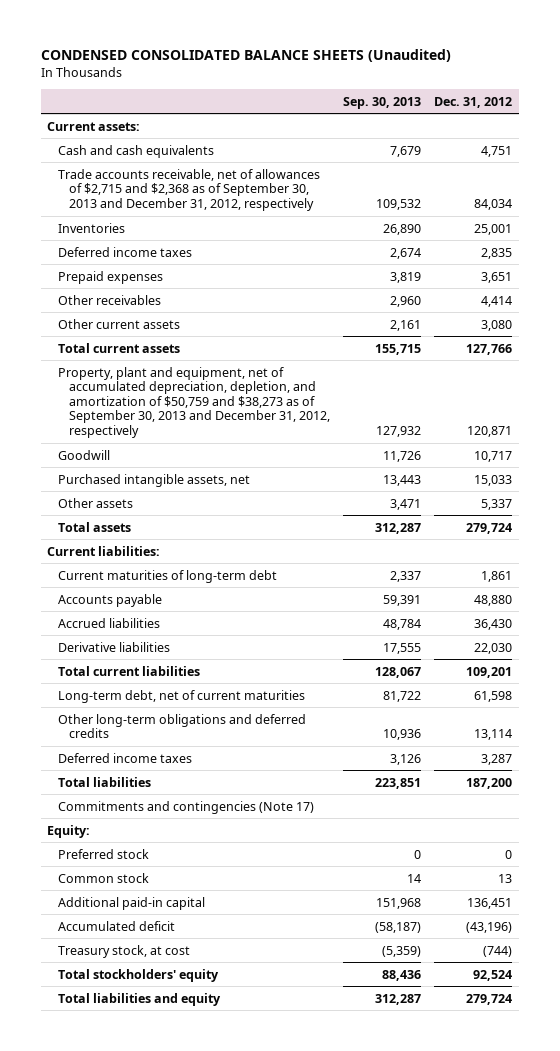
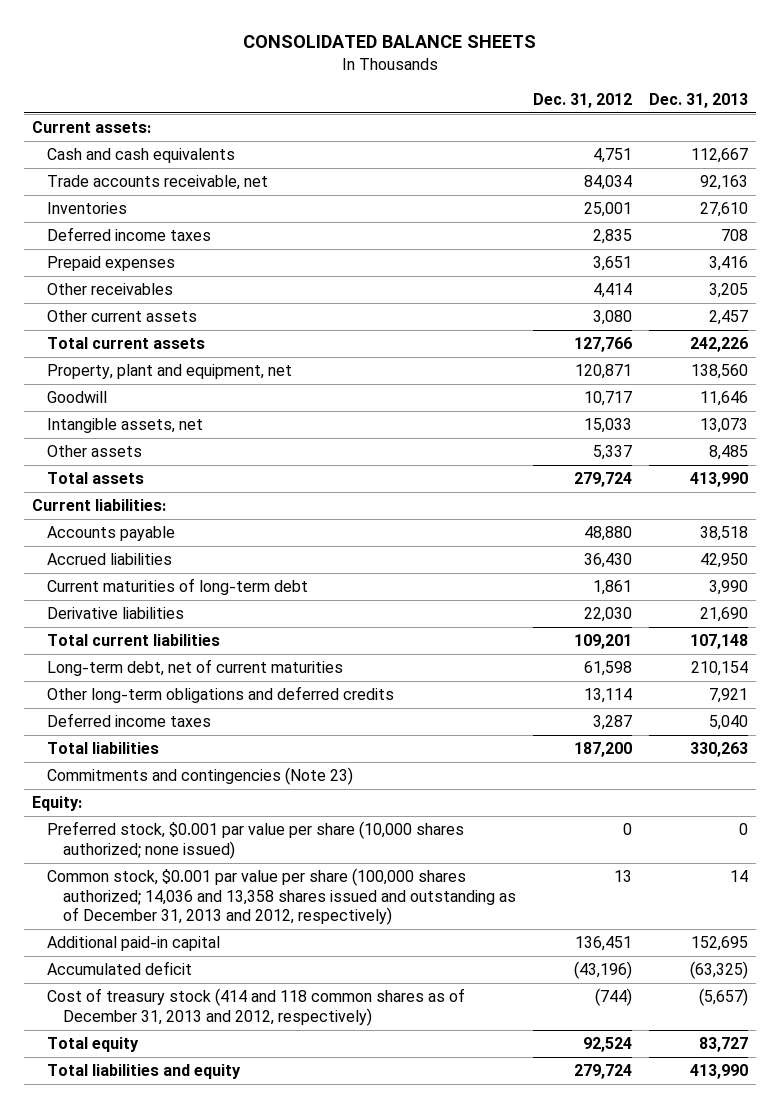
[40,49,451,63] CONDENSED CONSOLIDATED BALANCE SHEETS (Unaudited) -> [242,35,536,49] CONSOLIDATED BALANCE SHEETS
[342,96,421,109] Sep. 30, 2013 -> none
none -> [648,92,748,108] Dec. 31, 2013
[58,168,321,211] Trade accounts receivable, net of allowances of $2,715 and $2,368 as of September 30, 2013 and December 31, 2012, respectively -> [47,175,269,191] Trade accounts receivable, net
[58,366,330,438] Property, plant and equipment, net of accumulated depreciation, depletion, and amortization of $50,759 and $38,273 as of September 30, 2013 and December 31, 2012, respectively -> [47,364,293,380] Property, plant and equipment, net
[58,473,251,487] Purchased intangible assets, net -> [47,418,204,434] Intangible assets, net
[58,569,278,583] Current maturities of long-term debt -> [47,578,309,596] Current maturities of long-term debt
[58,800,315,814] Commitments and contingencies (Note 17) -> [47,767,354,786] Commitments and contingencies (Note 23)
[58,848,150,859] Preferred stock -> [47,821,465,859] Preferred stock, $0.001 par value per share (10,000 shares authorized; none issued)
[58,872,150,883] Common stock -> [47,868,516,925] Common stock, $0.001 par value per share (100,000 shares authorized; 14,036 and 13,358 shares issued and outstanding as of December 31, 2013 and 2012, respectively)
[58,944,191,958] Treasury stock, at cost -> [47,988,466,1026] Cost of treasury stock (414 and 118 common shares as of December 31, 2013 and 2012, respectively)
[58,968,220,982] Total stockholders' equity -> [47,1037,140,1053] Total equity

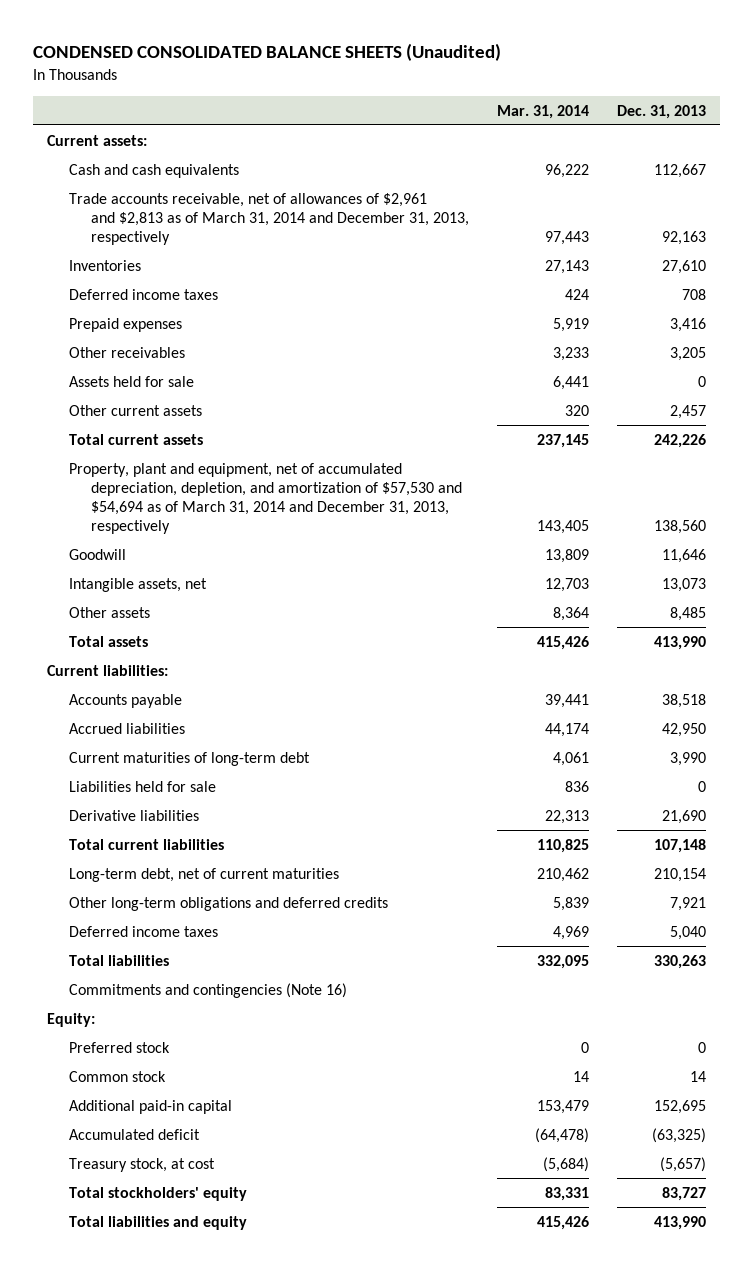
[242,35,536,49] CONSOLIDATED BALANCE SHEETS -> [32,42,501,61] CONDENSED CONSOLIDATED BALANCE SHEETS (Unaudited)
[532,92,632,108] Dec. 31, 2012 -> none
none -> [496,104,589,119] Mar. 31, 2014
[47,175,269,191] Trade accounts receivable, net -> [68,192,469,245] Trade accounts receivable, net of allowances of $2,961 and $2,813 as of March 31, 2014 and December 31, 2013, respectively
none -> [68,375,194,387] Assets held for sale
[47,364,293,380] Property, plant and equipment, net -> [68,462,462,534] Property, plant and equipment, net of accumulated depreciation, depletion, and amortization of $57,530 and $54,694 as of March 31, 2014 and December 31, 2013, respectively
none -> [68,780,216,792] Liabilities held for sale
[47,767,354,786] Commitments and contingencies (Note 23) -> [68,982,347,998] Commitments and contingencies (Note 16)
[47,821,465,859] Preferred stock, $0.001 par value per share (10,000 shares authorized; none issued) -> [68,1041,170,1053] Preferred stock
[47,868,516,925] Common stock, $0.001 par value per share (100,000 shares authorized; 14,036 and 13,358 shares issued and outstanding as of December 31, 2013 and 2012, respectively) -> [68,1070,166,1082] Common stock
[47,988,466,1026] Cost of treasury stock (414 and 118 common shares as of December 31, 2013 and 2012, respectively) -> [68,1157,215,1172] Treasury stock, at cost
[47,1037,140,1053] Total equity -> [68,1186,247,1201] Total stockholders' equity

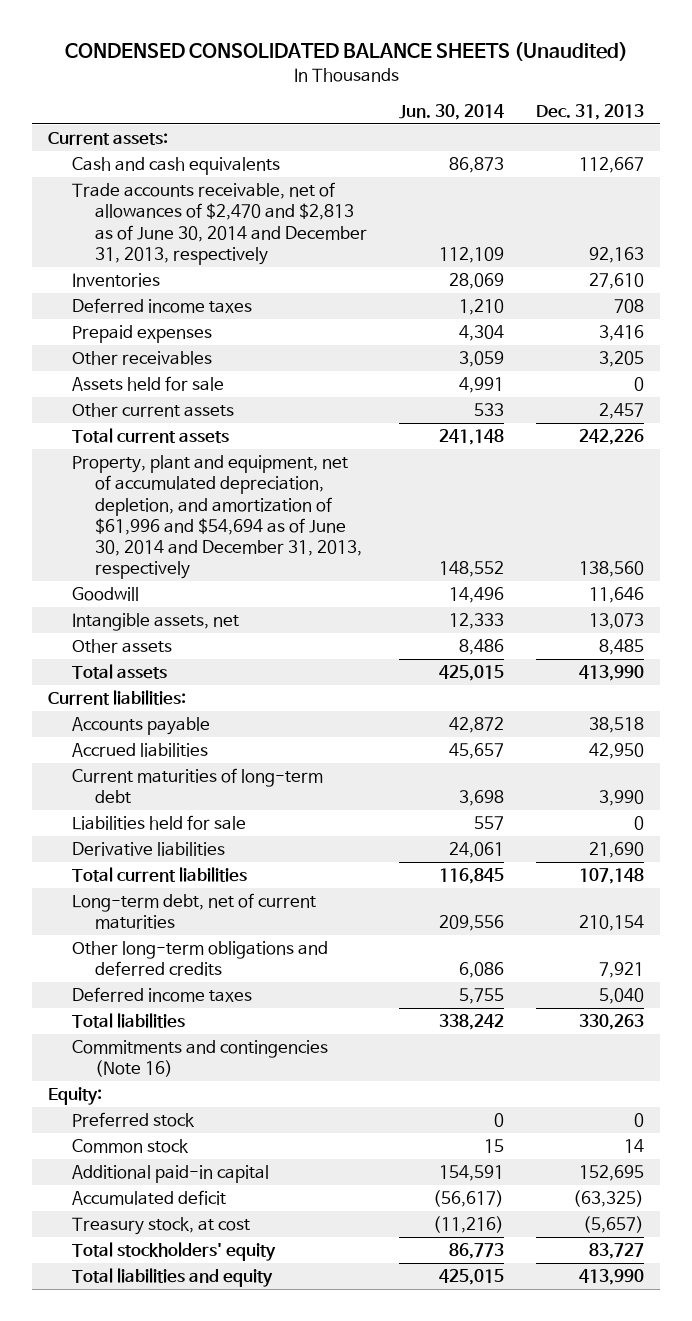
[496,104,589,119] Mar. 31, 2014 -> none
none -> [399,103,505,120] Jun. 30, 2014
[68,192,469,245] Trade accounts receivable, net of allowances of $2,961 and $2,813 as of March 31, 2014 and December 31, 2013, respectively -> [71,182,368,265] Trade accounts receivable, net of allowances of $2,470 and $2,813 as of June 30, 2014 and December 31, 2013, respectively
[68,462,462,534] Property, plant and equipment, net of accumulated depreciation, depletion, and amortization of $57,530 and $54,694 as of March 31, 2014 and December 31, 2013, respectively -> [71,455,363,580] Property, plant and equipment, net of accumulated depreciation, depletion, and amortization of $61,996 and $54,694 as of June 30, 2014 and December 31, 2013, respectively

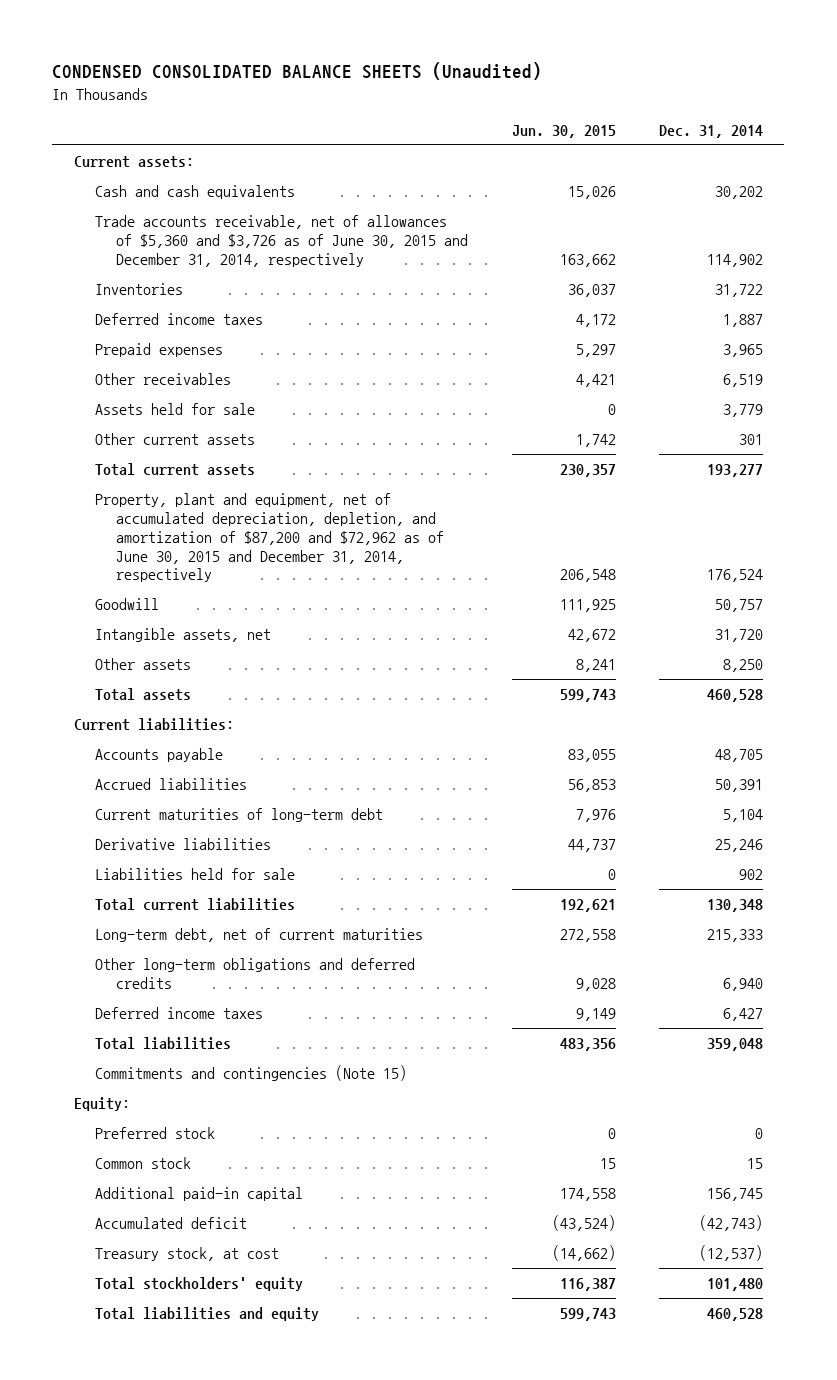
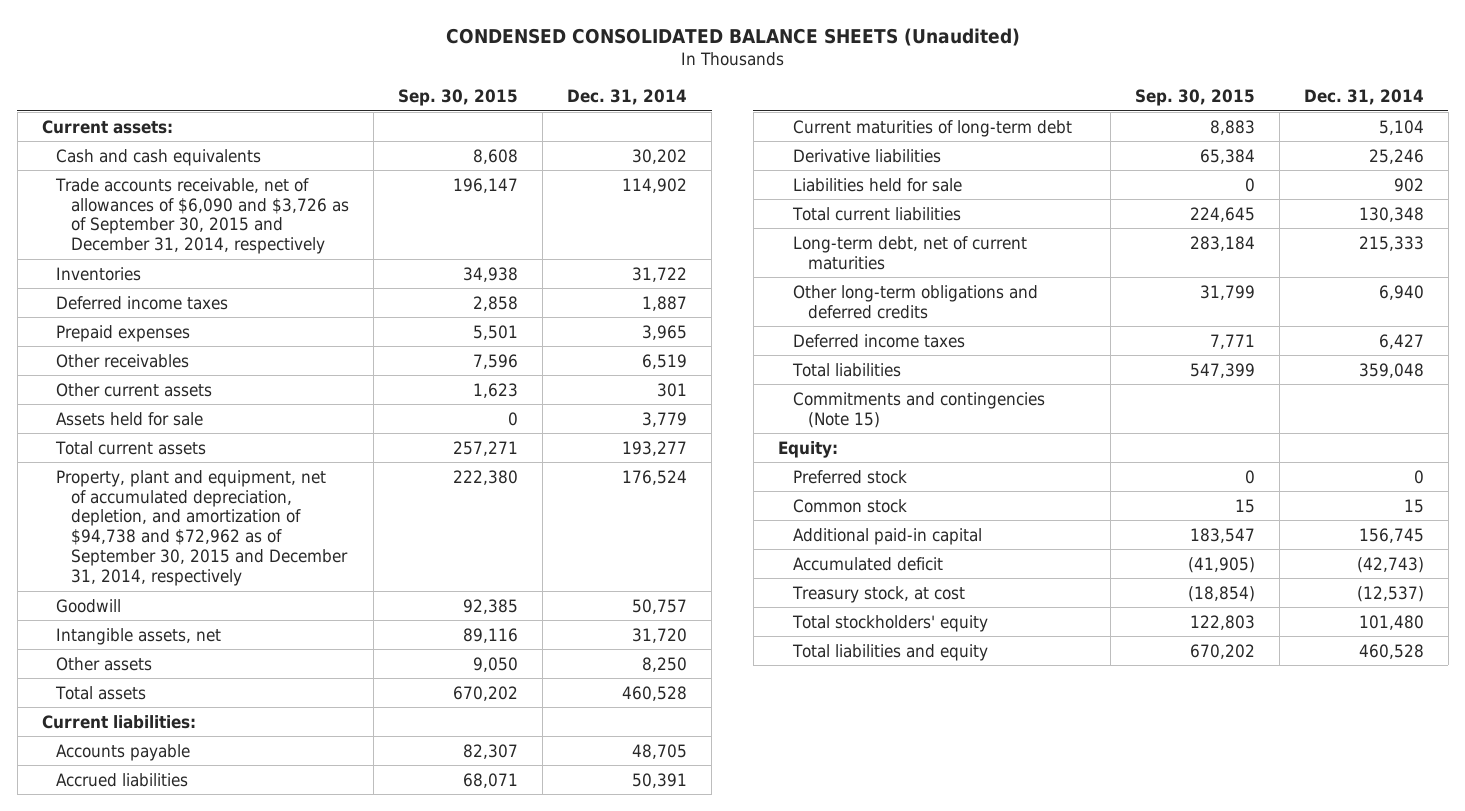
[511,124,616,138] Jun. 30, 2015 -> none
none -> [398,89,519,107] Sep. 30, 2015
[95,215,469,267] Trade accounts receivable, net of allowances of $5,360 and $3,726 as of June 30, 2015 and December 31, 2014, respectively -> [55,177,350,255] Trade accounts receivable, net of allowances of $6,090 and $3,726 as of September 30, 2015 and December 31, 2014, respectively
[95,403,256,416] Assets held for sale -> [56,411,204,426] Assets held for sale
[95,493,445,583] Property, plant and equipment, net of accumulated depreciation, depletion, and amortization of $87,200 and $72,962 as of June 30, 2015 and December 31, 2014, respectively -> [56,469,349,587] Property, plant and equipment, net of accumulated depreciation, depletion, and amortization of $94,738 and $72,962 as of September 30, 2015 and December 31, 2014, respectively

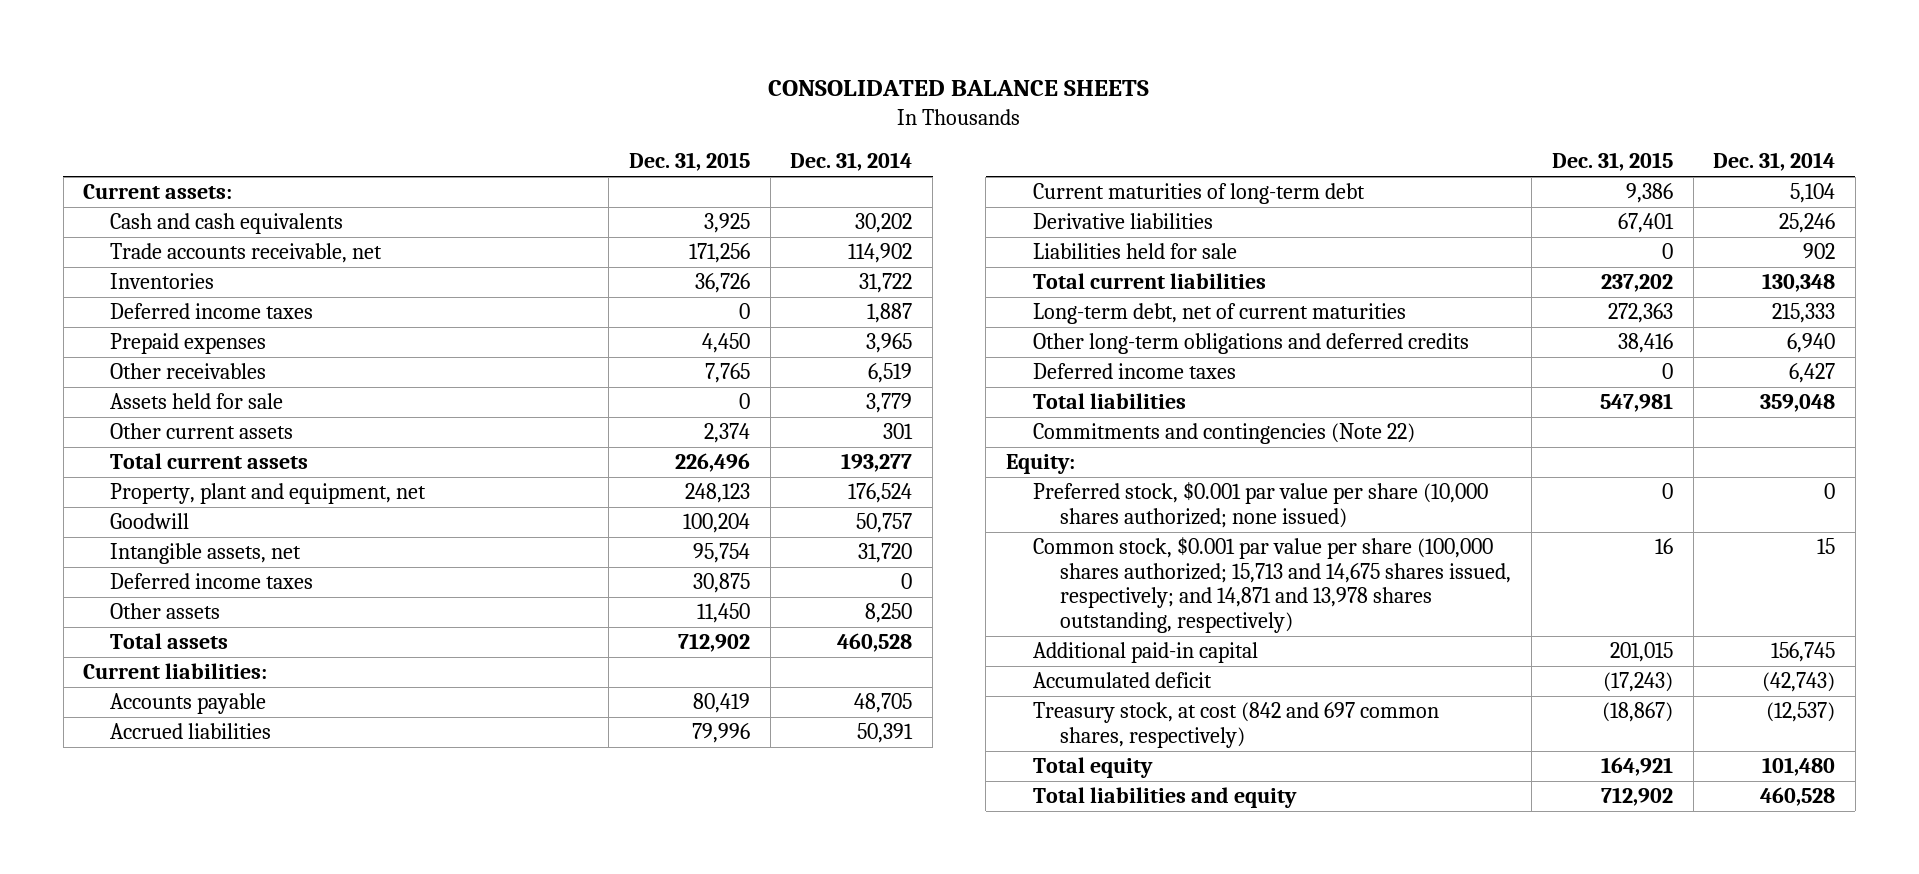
[445,27,1020,46] CONDENSED CONSOLIDATED BALANCE SHEETS (Unaudited) -> [768,80,1150,97] CONSOLIDATED BALANCE SHEETS
[398,89,519,107] Sep. 30, 2015 -> none
none -> [629,152,751,172] Dec. 31, 2015
[55,177,350,255] Trade accounts receivable, net of allowances of $6,090 and $3,726 as of September 30, 2015 and December 31, 2014, respectively -> [110,243,383,264] Trade accounts receivable, net
[56,382,213,397] Other current assets -> [110,423,294,440] Other current assets
[56,469,349,587] Property, plant and equipment, net of accumulated depreciation, depletion, and amortization of $94,738 and $72,962 as of September 30, 2015 and December 31, 2014, respectively -> [110,483,427,505] Property, plant and equipment, net
none -> [110,573,314,590] Deferred income taxes
[792,391,1045,428] Commitments and contingencies (Note 15) -> [1033,423,1416,445] Commitments and contingencies (Note 22)
[792,469,907,484] Preferred stock -> [1033,482,1489,528] Preferred stock, $0.001 par value per share (10,000 shares authorized; none issued)
[792,498,907,513] Common stock -> [1033,537,1512,633] Common stock, $0.001 par value per share (100,000 shares authorized; 15,713 and 14,675 shares issued, respectively; and 14,871 and 13,978 shares outstanding, respectively)
[791,585,965,603] Treasury stock, at cost -> [1033,702,1440,748] Treasury stock, at cost (842 and 697 common shares, respectively)
[791,614,988,632] Total stockholders' equity -> [1033,757,1154,779] Total equity

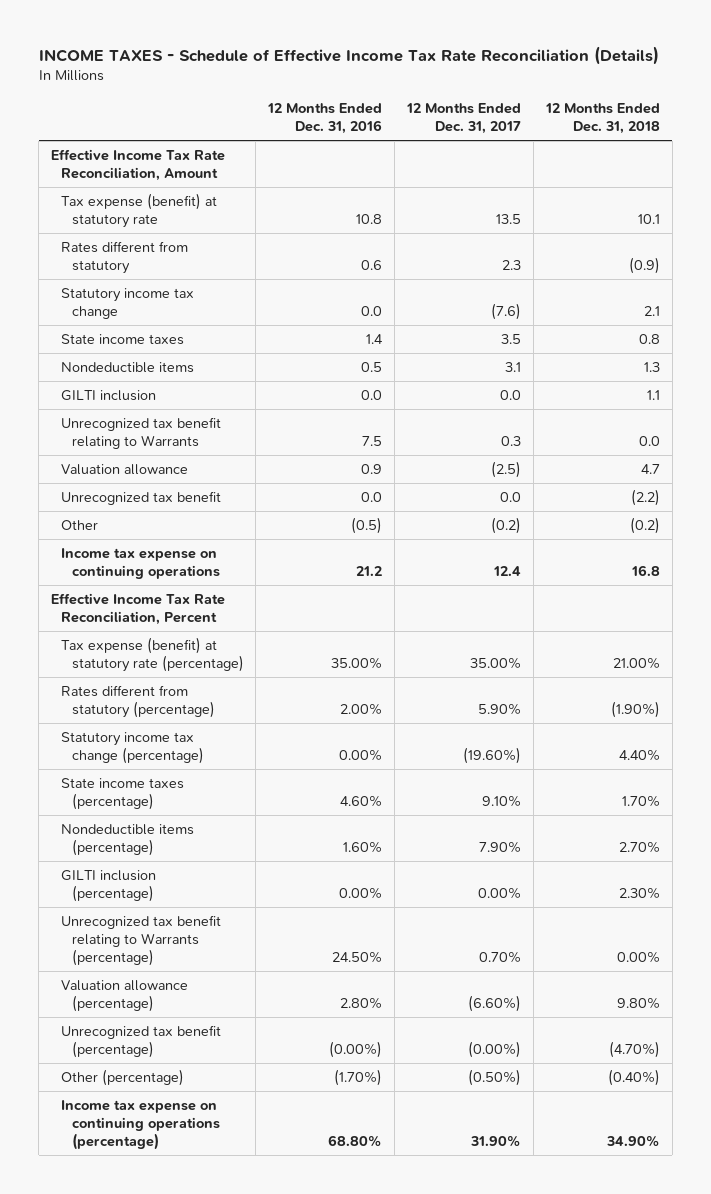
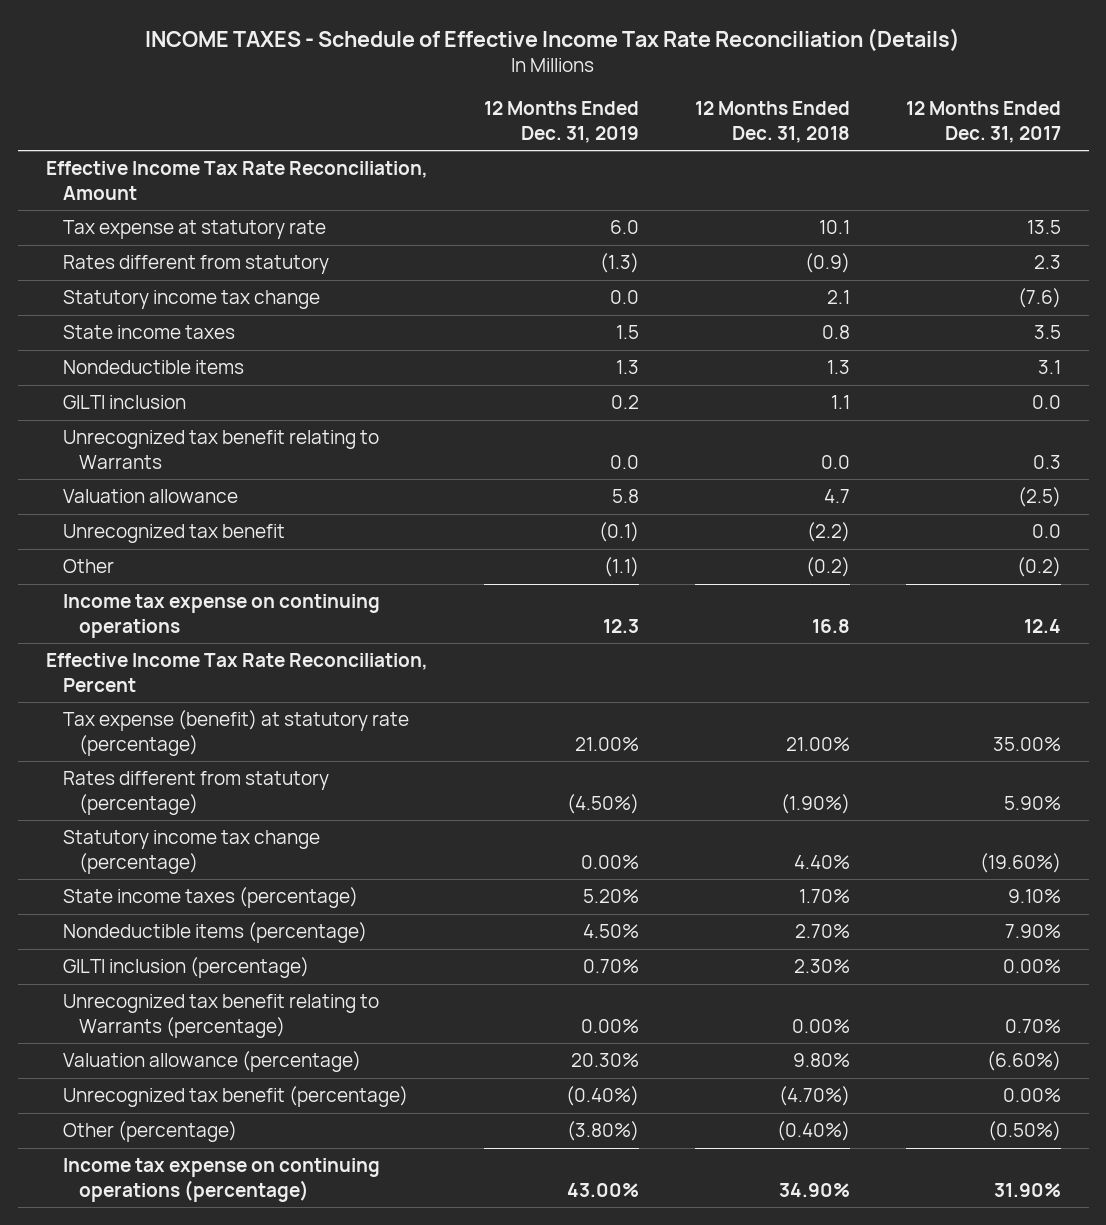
[267,103,383,135] 12 Months Ended Dec. 31, 2016 -> none
none -> [483,101,639,143] 12 Months Ended Dec. 31, 2019
[61,192,218,228] Tax expense (benefit) at statutory rate -> [62,220,326,240] Tax expense at statutory rate
[468,1040,522,1058] (0.00%) -> [1002,1088,1061,1103] 0.00%

